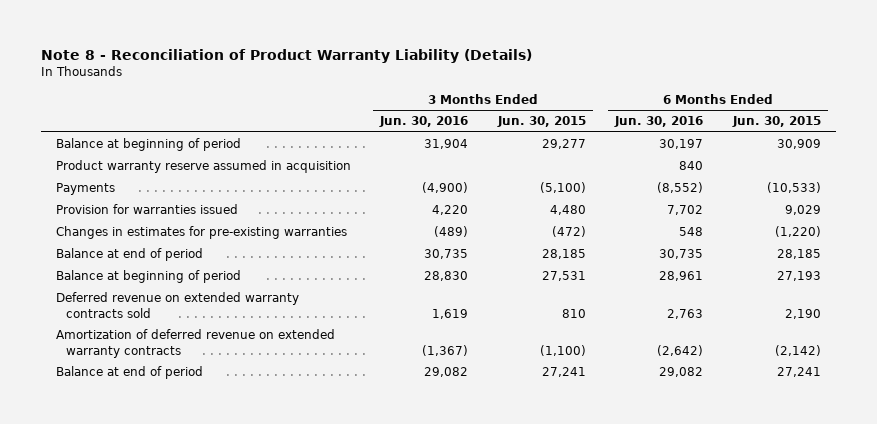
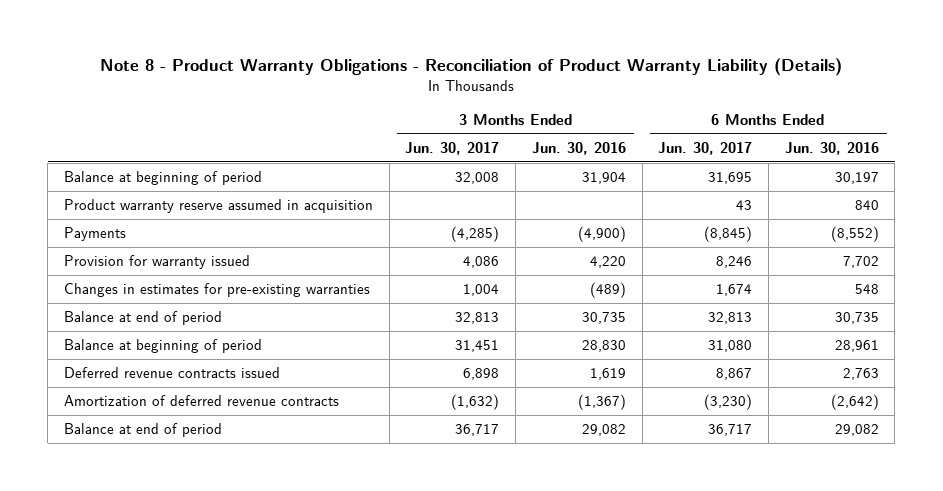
[41,48,533,63] Note 8 - Reconciliation of Product Warranty Liability (Details) -> [100,58,843,77] Note 8 - Product Warranty Obligations - Reconciliation of Product Warranty Liability (Details)
[496,116,586,128] Jun. 30, 2015 -> none
[731,116,821,128] Jun. 30, 2015 -> none
none -> [405,142,500,156] Jun. 30, 2017
none -> [658,142,753,156] Jun. 30, 2017
[56,204,239,215] Provision for warranties issued -> [64,255,251,270] Provision for warranty issued
[56,292,300,318] Deferred revenue on extended warranty contracts sold -> [64,367,281,379] Deferred revenue contracts issued
[56,329,336,358] Amortization of deferred revenue on extended warranty contracts -> [64,395,340,407] Amortization of deferred revenue contracts

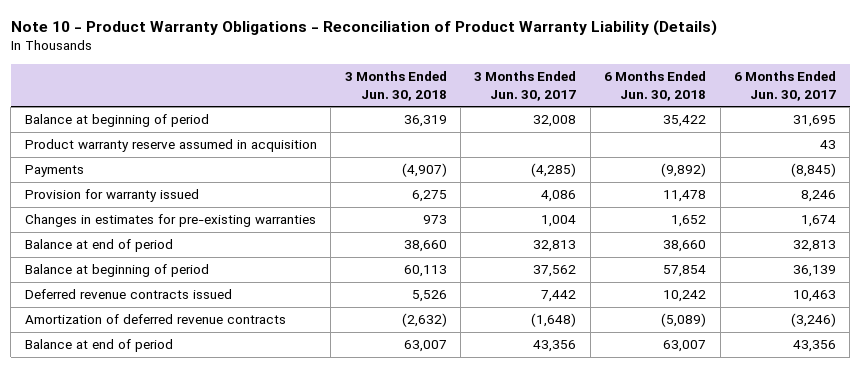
[100,58,843,77] Note 8 - Product Warranty Obligations - Reconciliation of Product Warranty Liability (Details) -> [10,20,717,37] Note 10 - Product Warranty Obligations - Reconciliation of Product Warranty Liability (Details)
[531,142,626,156] Jun. 30, 2016 -> none
[784,142,879,156] Jun. 30, 2016 -> none
none -> [344,71,447,101] 3 Months Ended Jun. 30, 2018
none -> [604,71,707,101] 6 Months Ended Jun. 30, 2018
[455,340,500,353] 31,451 -> [533,265,577,278] 37,562
[708,340,753,353] 31,080 -> [793,265,837,278] 36,139
[463,368,500,381] 6,898 -> [541,290,577,303] 7,442
[716,368,753,381] 8,867 -> [793,290,837,303] 10,463
[451,394,500,411] (1,632) -> [531,313,577,328] (1,648)
[704,394,753,411] (3,230) -> [791,313,837,328] (3,246)
[455,424,500,437] 36,717 -> [533,340,577,353] 43,356
[708,424,753,437] 36,717 -> [793,340,837,353] 43,356

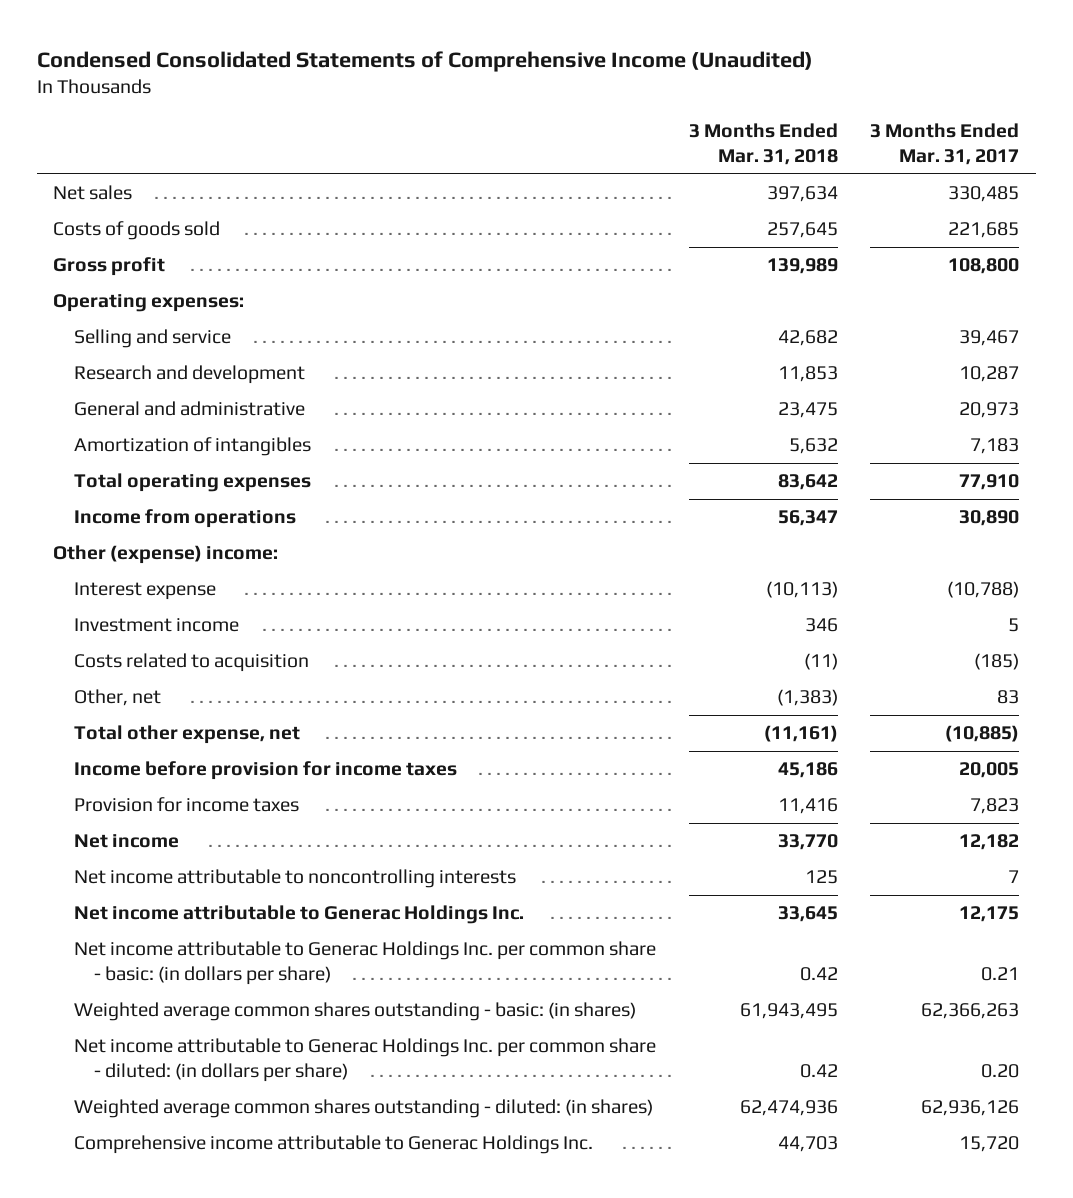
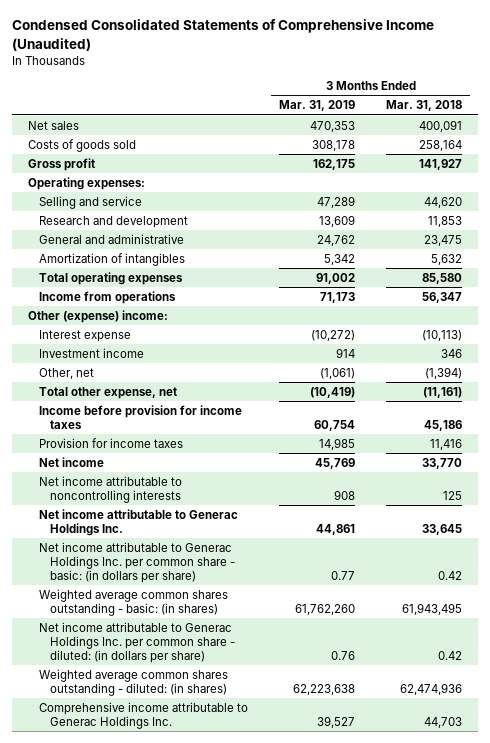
[870,122,1020,165] 3 Months Ended Mar. 31, 2017 -> none
none -> [278,100,355,112] Mar. 31, 2019
[766,186,838,203] 397,634 -> [419,119,463,132] 400,091
[766,222,838,239] 257,645 -> [419,139,463,151] 258,164
[766,258,838,275] 139,989 -> [419,158,463,170] 141,927
[777,330,838,347] 42,682 -> [424,196,463,208] 44,620
[777,474,838,491] 83,642 -> [422,272,463,284] 85,580
[73,653,309,673] Costs related to acquisition -> none
[776,689,838,707] (1,383) -> [425,366,463,379] (1,394)

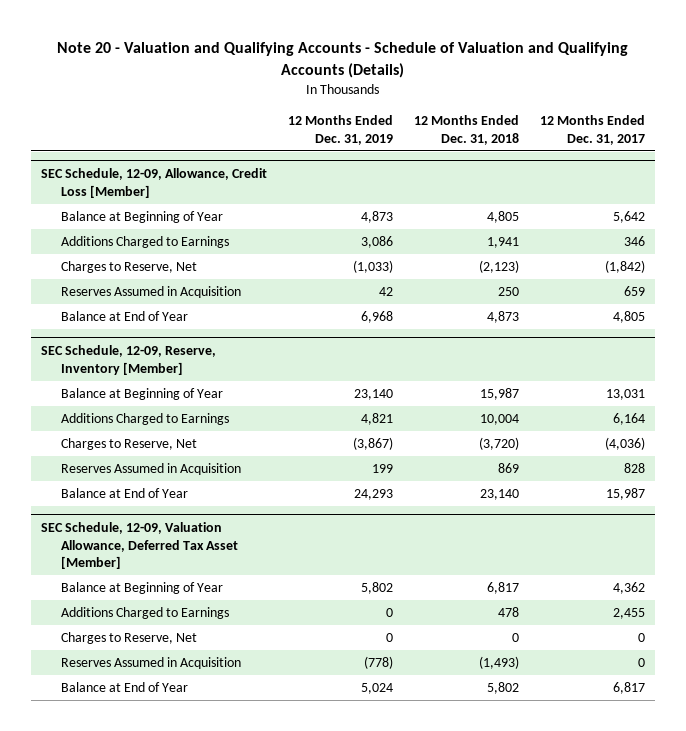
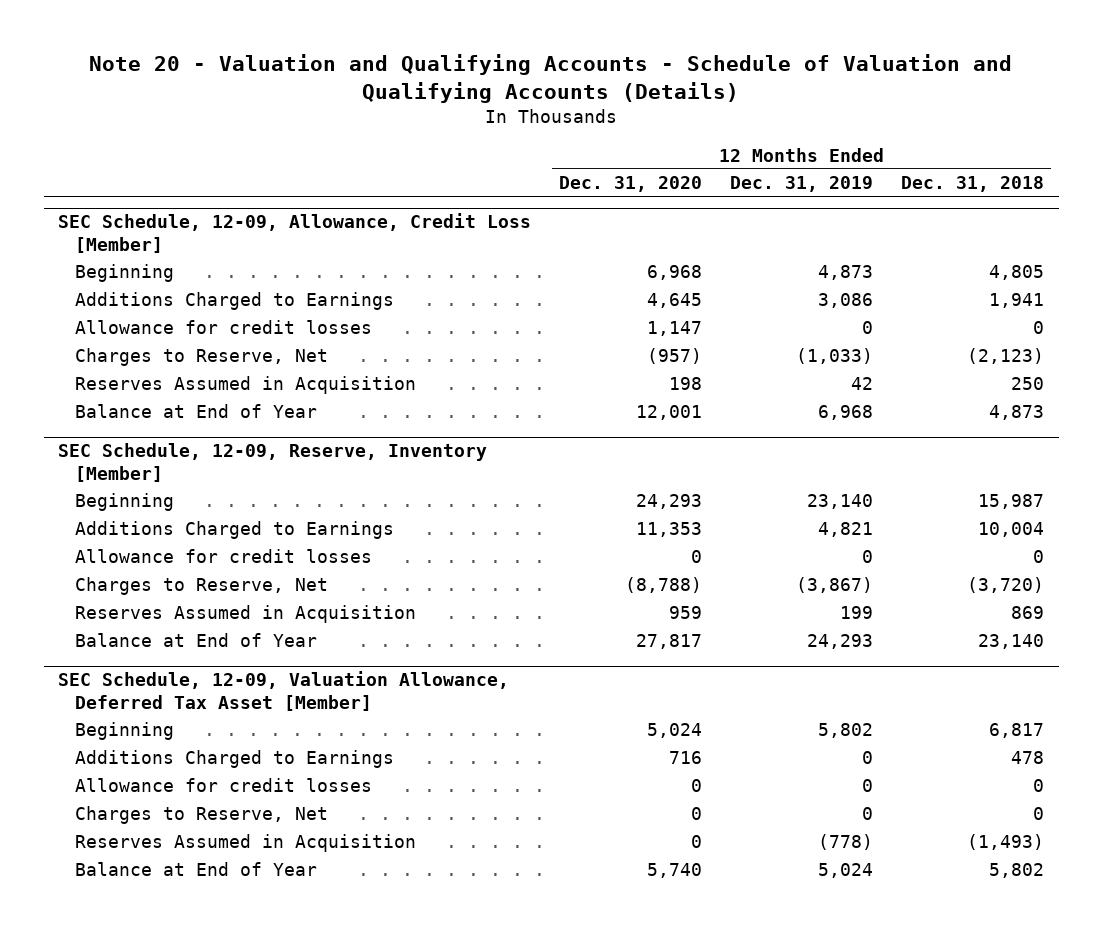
[539,115,645,145] 12 Months Ended Dec. 31, 2017 -> none
none -> [558,176,702,193] Dec. 31, 2020
[60,211,223,224] Balance at Beginning of Year -> [74,264,174,283] Beginning
none -> [74,320,372,335] Allowance for credit losses
[60,388,223,401] Balance at Beginning of Year -> [74,493,174,512] Beginning
none -> [74,549,372,564] Allowance for credit losses
[60,582,223,595] Balance at Beginning of Year -> [74,722,174,741] Beginning
none -> [74,778,372,793] Allowance for credit losses

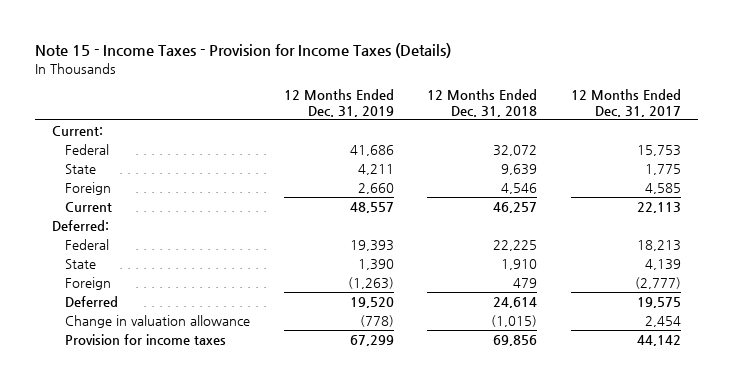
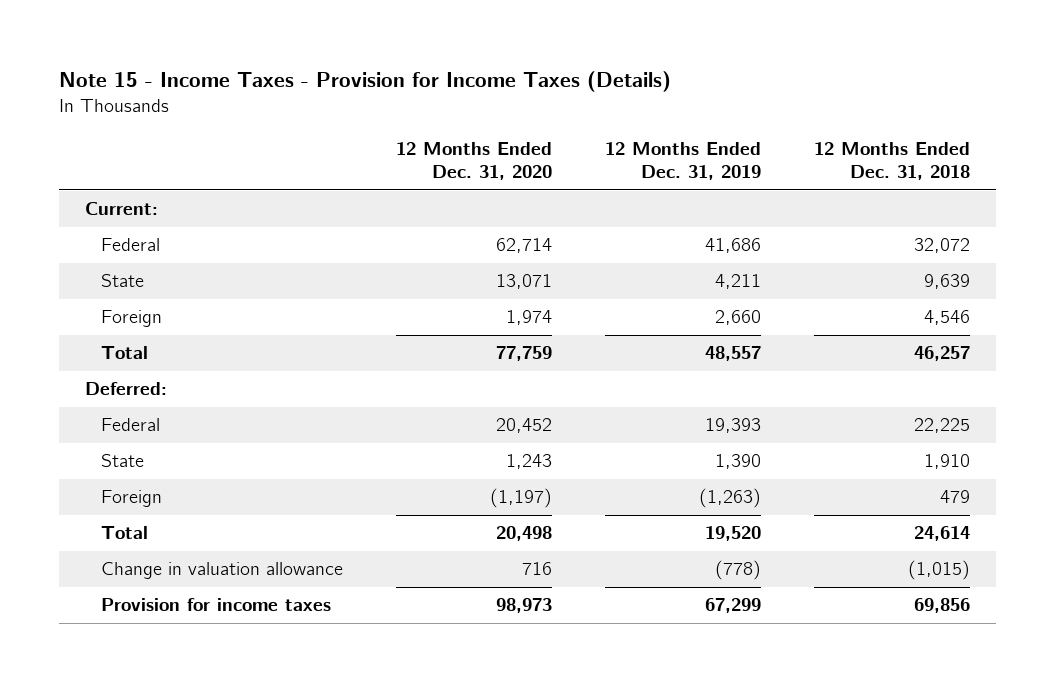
[571,89,682,117] 12 Months Ended Dec. 31, 2017 -> none
none -> [396,141,553,180] 12 Months Ended Dec. 31, 2020
[64,201,112,212] Current -> [101,346,149,360] Total
[64,295,118,307] Deferred -> [101,526,149,540] Total

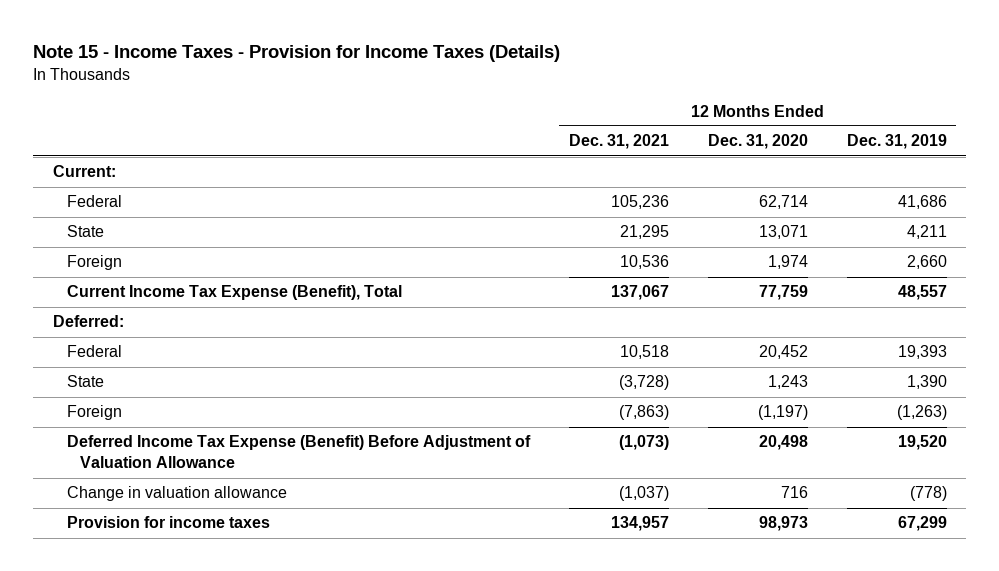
[813,141,970,180] 12 Months Ended Dec. 31, 2018 -> none
none -> [568,134,669,150] Dec. 31, 2021
[101,346,149,360] Total -> [66,285,402,301] Current Income Tax Expense (Benefit), Total
[101,526,149,540] Total -> [66,435,531,469] Deferred Income Tax Expense (Benefit) Before Adjustment of Valuation Allowance

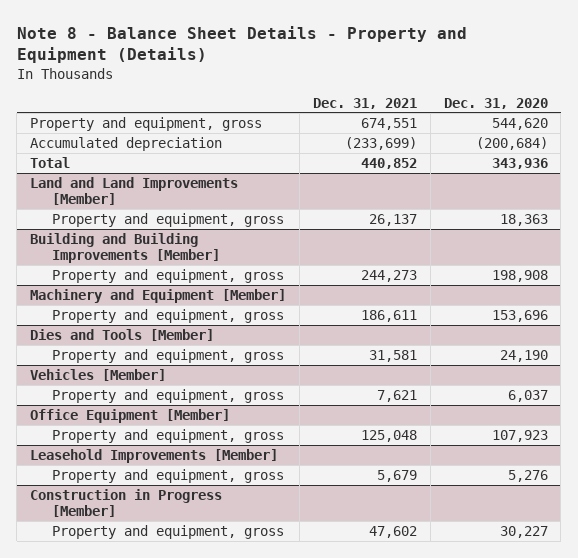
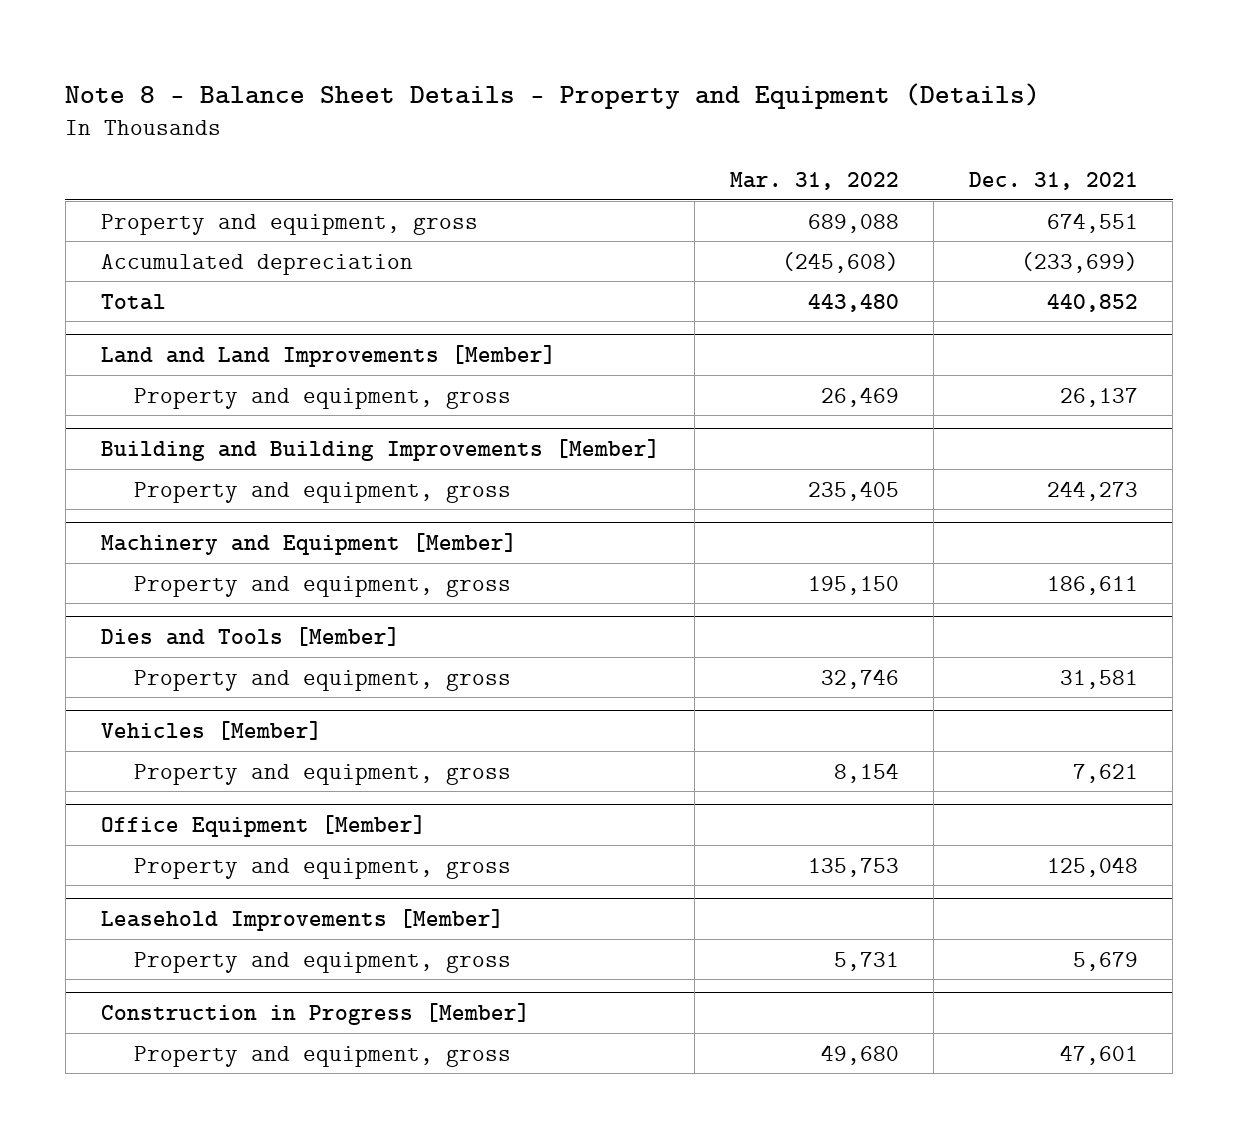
[443,97,548,109] Dec. 31, 2020 -> none
none -> [729,172,899,191] Mar. 31, 2022
[368,525,417,538] 47,602 -> [1059,1044,1138,1065] 47,601

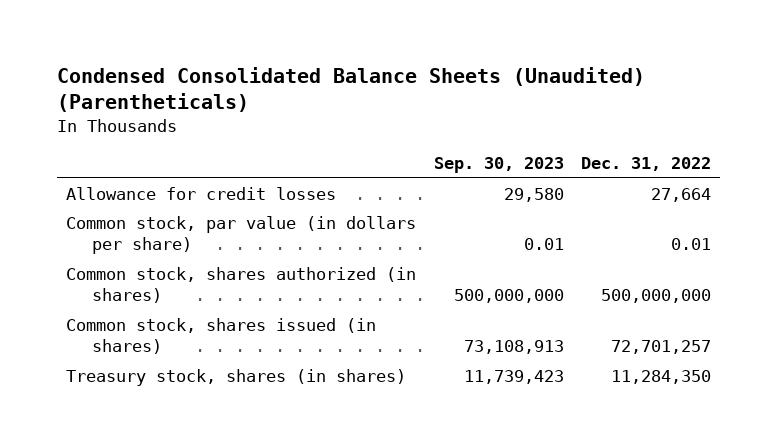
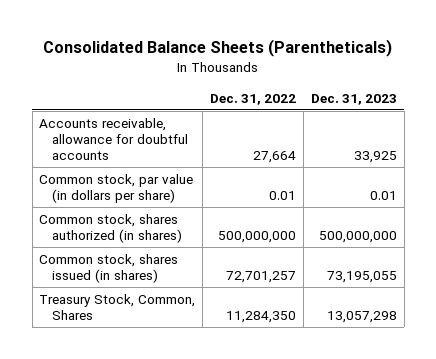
[57,67,646,113] Condensed Consolidated Balance Sheets (Unaudited) (Parentheticals) -> [43,39,393,58] Consolidated Balance Sheets (Parentheticals)
[433,157,564,174] Sep. 30, 2023 -> none
none -> [310,93,397,105] Dec. 31, 2023
[65,186,336,200] Allowance for credit losses -> [39,117,188,160] Accounts receivable, allowance for doubtful accounts
[65,368,406,386] Treasury stock, shares (in shares) -> [39,293,196,320] Treasury Stock, Common, Shares

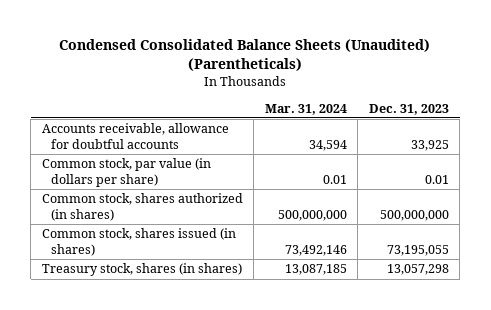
[43,39,393,58] Consolidated Balance Sheets (Parentheticals) -> [59,39,431,72] Condensed Consolidated Balance Sheets (Unaudited) (Parentheticals)
[210,93,297,105] Dec. 31, 2022 -> none
none -> [264,103,347,115] Mar. 31, 2024
[39,293,196,320] Treasury Stock, Common, Shares -> [41,263,242,277] Treasury stock, shares (in shares)

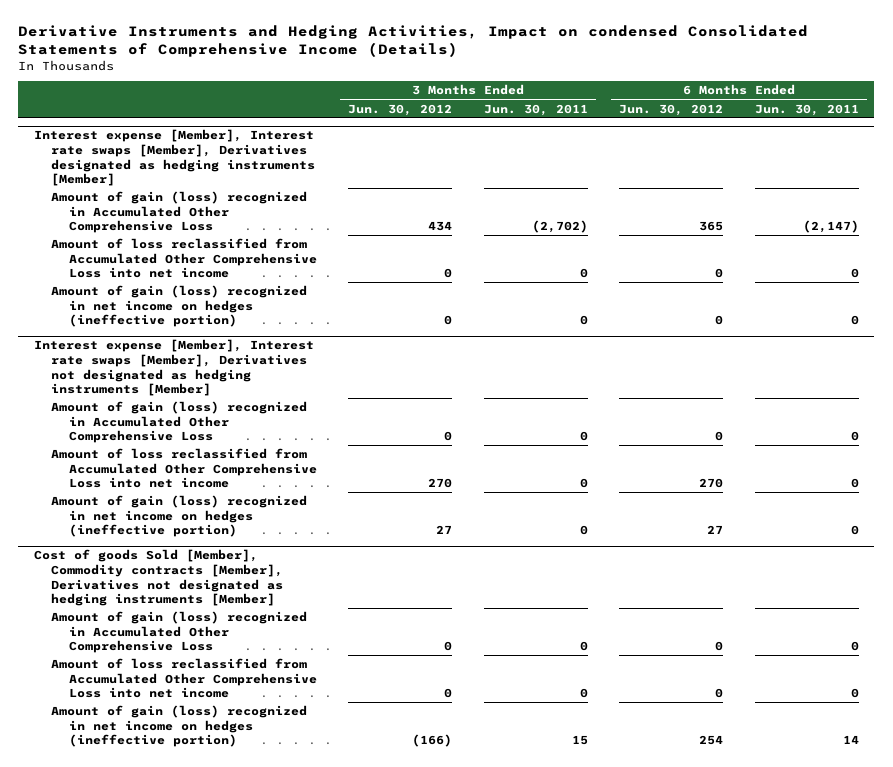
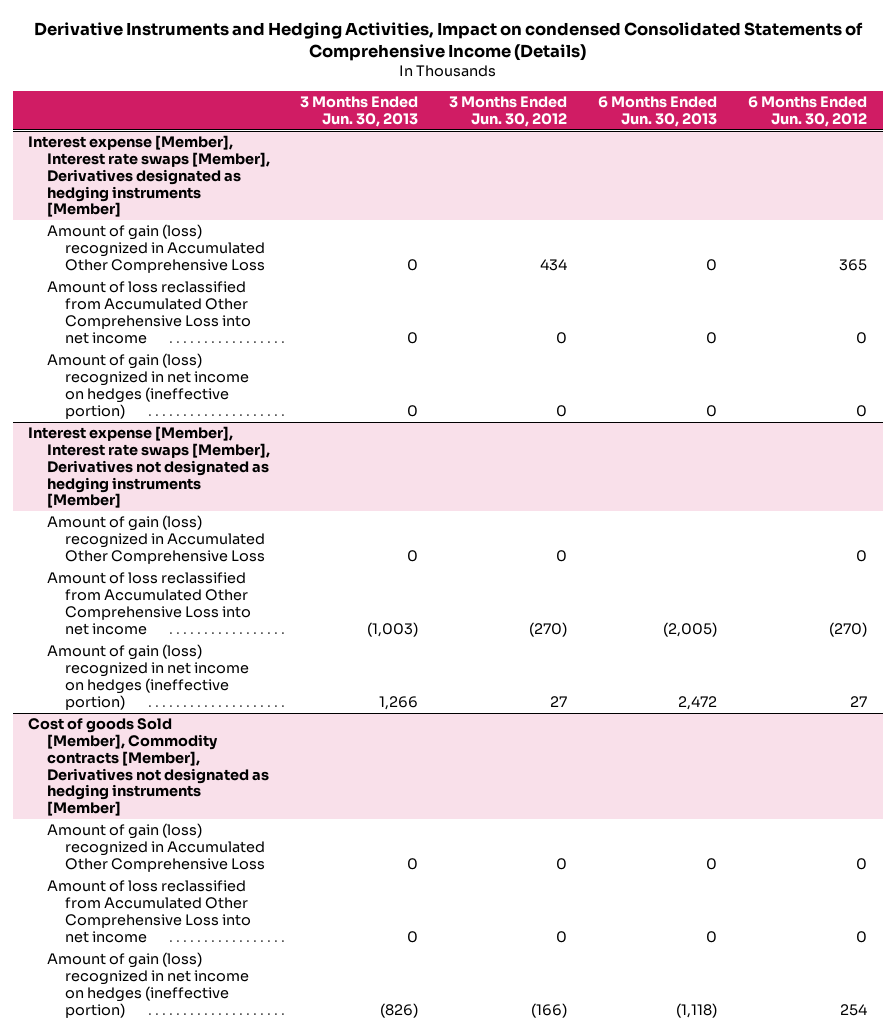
[483,103,588,116] Jun. 30, 2011 -> none
[754,103,859,116] Jun. 30, 2011 -> none
none -> [300,96,419,127] 3 Months Ended Jun. 30, 2013
none -> [598,96,718,127] 6 Months Ended Jun. 30, 2013
[428,478,453,489] 270 -> [529,621,568,637] (270)
[699,478,724,489] 270 -> [829,621,868,637] (270)

